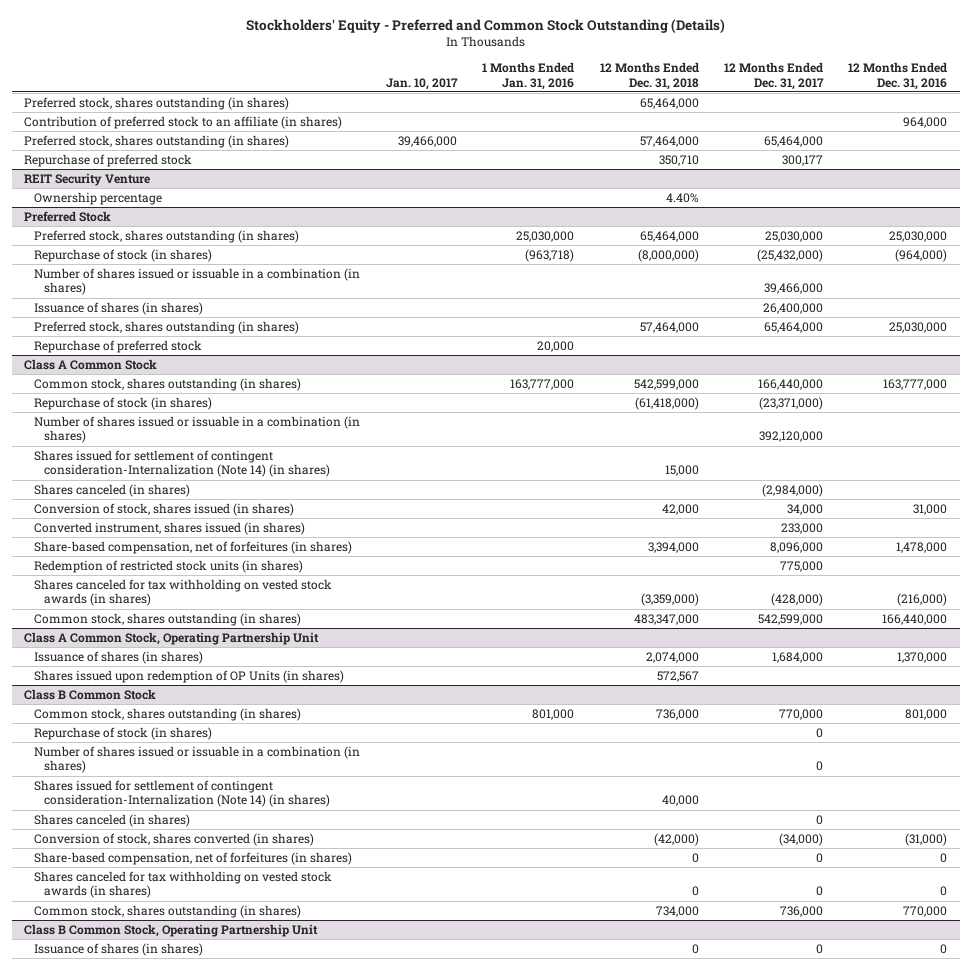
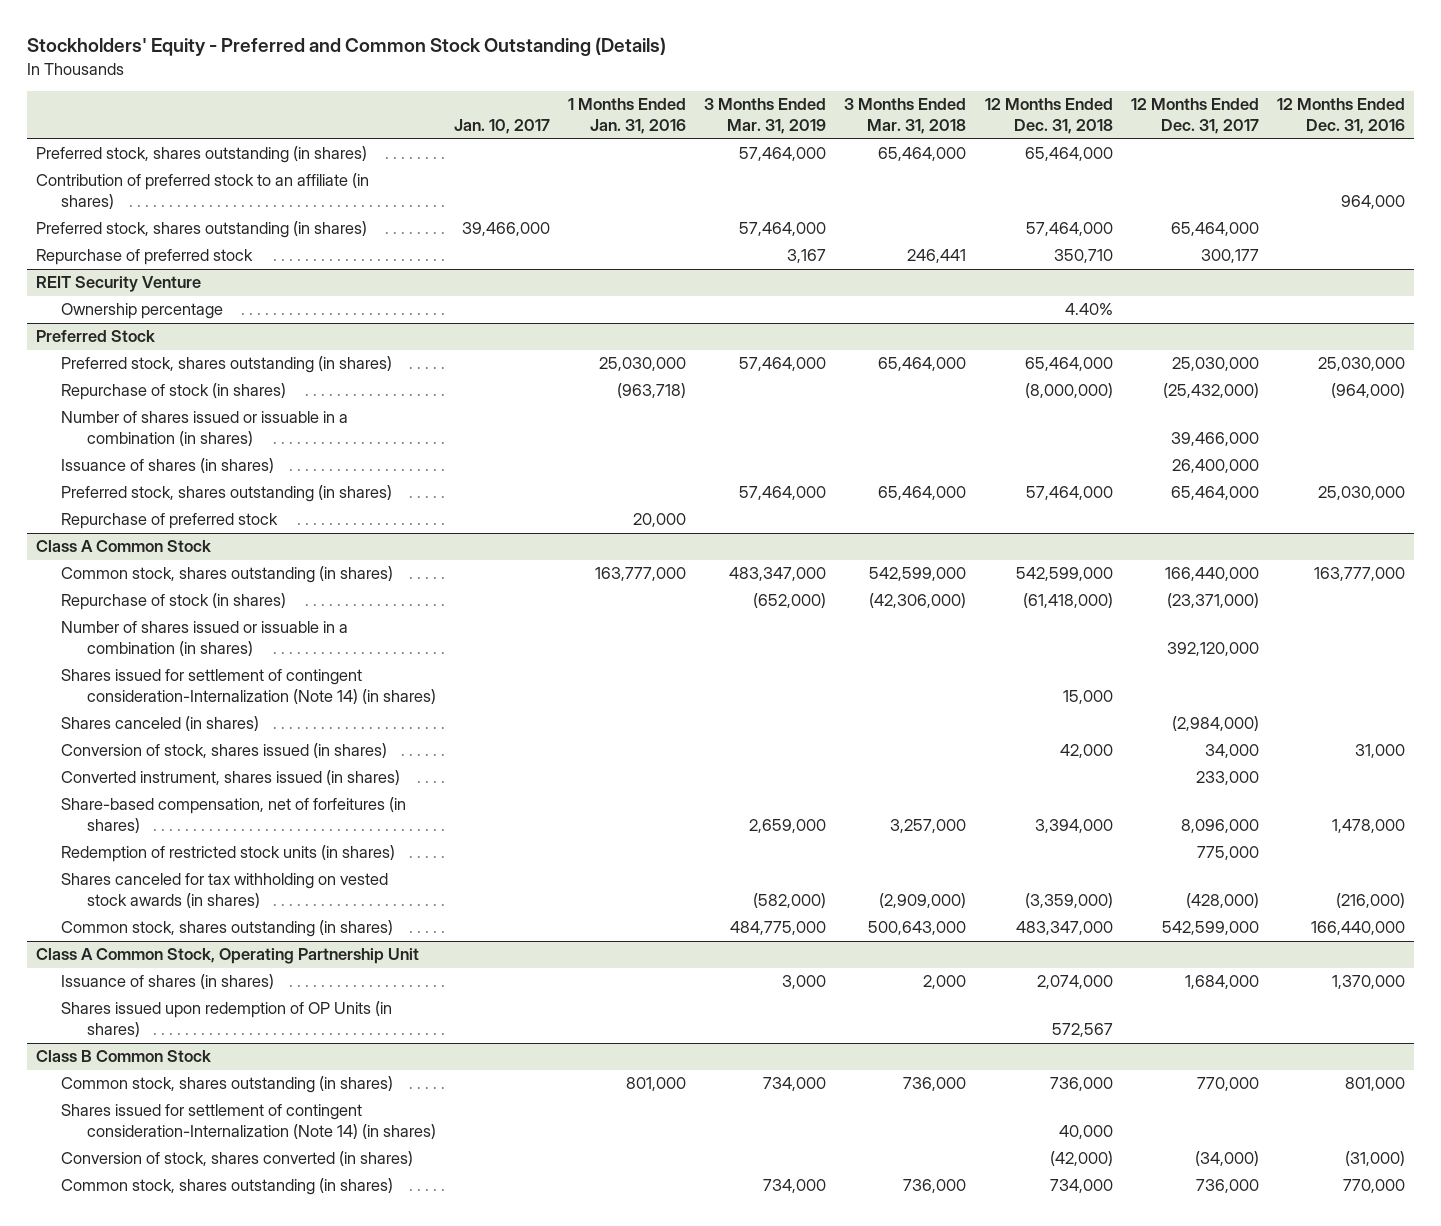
none -> [704,98,827,135] 3 Months Ended Mar. 31, 2019
none -> [844,98,967,135] 3 Months Ended Mar. 31, 2018
[34,726,213,740] Repurchase of stock (in shares) -> none
[34,745,361,774] Number of shares issued or issuable in a combination (in shares) -> none
[34,813,191,827] Shares canceled (in shares) -> none
[34,851,353,865] Share-based compensation, net of forfeitures (in shares) -> none
[34,870,333,899] Shares canceled for tax withholding on vested stock awards (in shares) -> none
[24,923,319,937] Class B Common Stock, Operating Partnership Unit -> none
[34,942,204,956] Issuance of shares (in shares) -> none

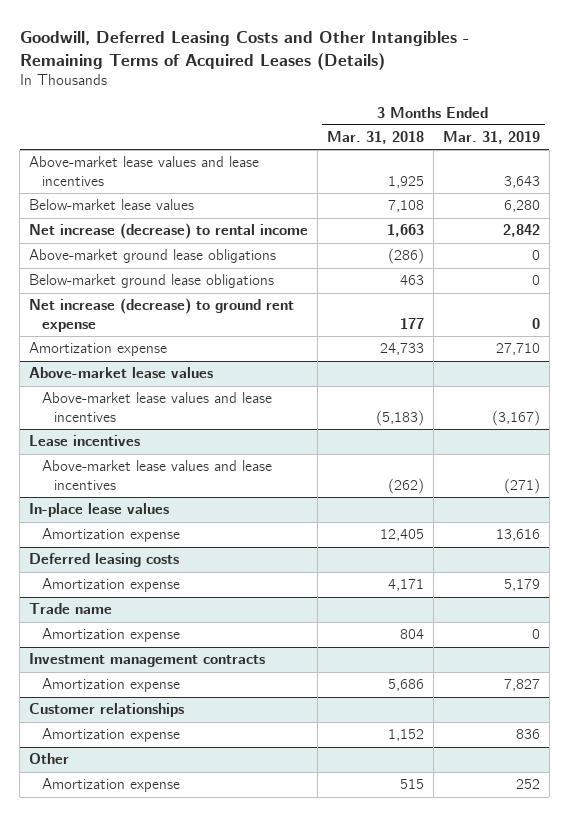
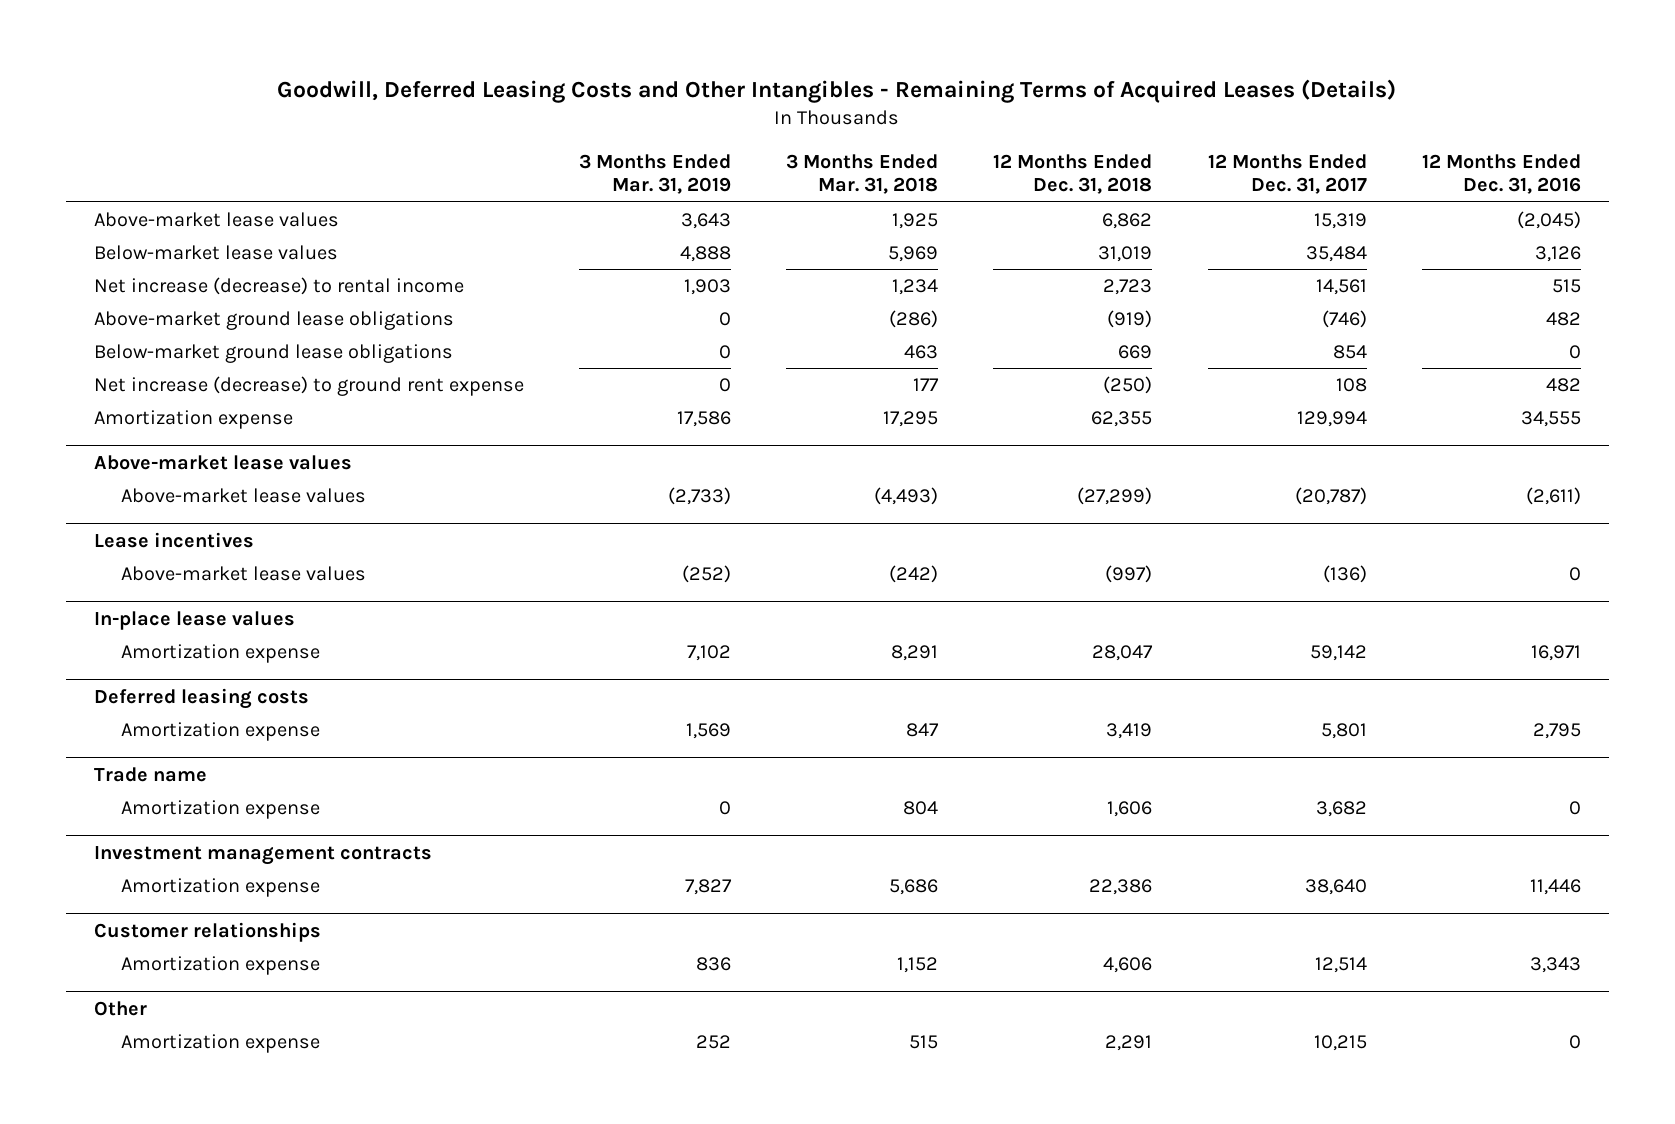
none -> [993,153,1153,195] 12 Months Ended Dec. 31, 2018
none -> [1207,153,1367,195] 12 Months Ended Dec. 31, 2017
none -> [1422,153,1582,195] 12 Months Ended Dec. 31, 2016
[29,156,260,186] Above-market lease values and lease incentives -> [93,211,339,227] Above-market lease values
[388,200,425,213] 7,108 -> [888,245,939,262] 5,969
[503,200,540,213] 6,280 -> [679,245,731,262] 4,888
[387,224,425,238] 1,663 -> [892,278,939,295] 1,234
[502,224,540,238] 2,842 -> [683,278,731,295] 1,903
[380,343,425,356] 24,733 -> [883,410,939,427] 17,295
[495,343,540,356] 27,710 -> [676,410,731,427] 17,586
[41,392,272,422] Above-market lease values and lease incentives -> [121,487,367,503] Above-market lease values
[376,409,425,426] (5,183) -> [874,486,939,505] (4,493)
[491,409,540,426] (3,167) -> [667,486,731,505] (2,733)
[41,460,272,490] Above-market lease values and lease incentives -> [121,565,367,581] Above-market lease values
[388,477,425,494] (262) -> [889,564,939,583] (242)
[503,477,540,494] (271) -> [681,564,731,583] (252)
[380,529,425,542] 12,405 -> [891,644,939,661] 8,291
[495,529,540,542] 13,616 -> [686,644,731,661] 7,102
[388,579,425,592] 4,171 -> [906,722,940,737] 847
[503,579,540,592] 5,179 -> [685,722,731,739] 1,569

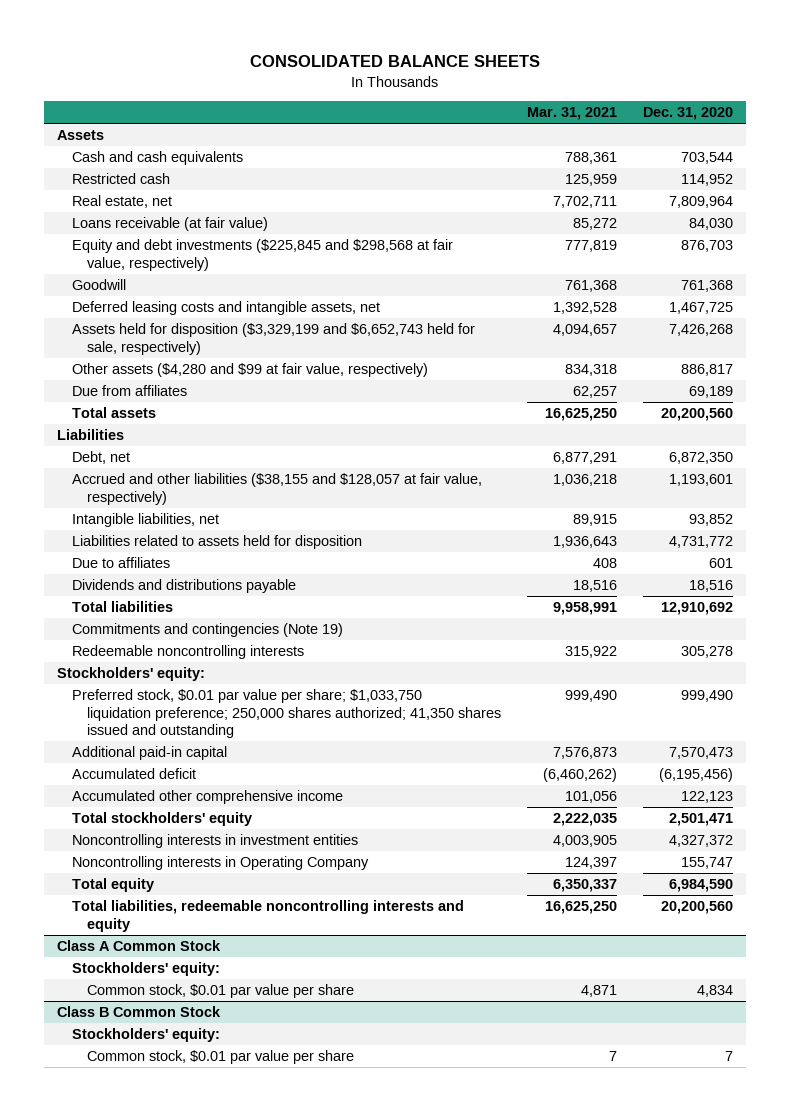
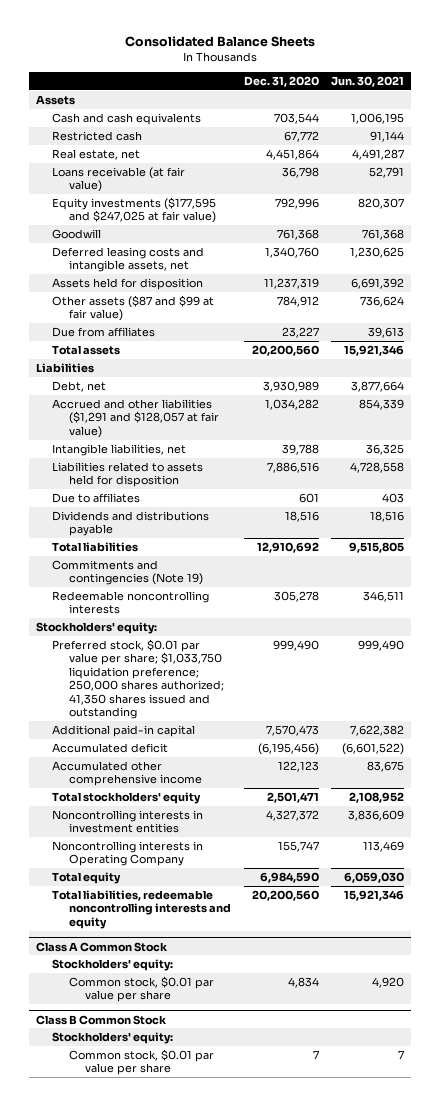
[250,54,541,67] CONSOLIDATED BALANCE SHEETS -> [124,36,315,48] Consolidated Balance Sheets
[526,107,617,121] Mar. 31, 2021 -> none
none -> [331,75,405,87] Jun. 30, 2021
[72,239,454,271] Equity and debt investments ($225,845 and $298,568 at fair value, respectively) -> none
[680,174,733,187] 114,952 -> [283,130,319,142] 67,772
[668,196,733,209] 7,809,964 -> [265,148,319,160] 4,451,864
[688,218,733,231] 84,030 -> [281,166,319,178] 36,798
none -> [52,196,217,224] Equity investments ($177,595 and $247,025 at fair value)
[72,323,476,355] Assets held for disposition ($3,329,199 and $6,652,743 held for sale, respectively) -> none
[668,302,733,315] 1,467,725 -> [264,246,319,258] 1,340,760
none -> [52,277,204,290] Assets held for disposition
[72,363,429,378] Other assets ($4,280 and $99 at fair value, respectively) -> [52,294,215,322] Other assets ($87 and $99 at fair value)
[680,364,733,377] 886,817 -> [276,295,319,307] 784,912
[688,386,733,399] 69,189 -> [281,326,319,338] 23,227
[668,452,733,465] 6,872,350 -> [262,380,319,392] 3,930,989
[72,473,483,505] Accrued and other liabilities ($38,155 and $128,057 at fair value, respectively) -> [52,398,219,438] Accrued and other liabilities ($1,291 and $128,057 at fair value)
[668,474,733,487] 1,193,601 -> [264,398,319,410] 1,034,282
[688,514,733,527] 93,852 -> [281,443,319,455] 39,788
[668,536,733,549] 4,731,772 -> [266,461,319,473] 7,886,516

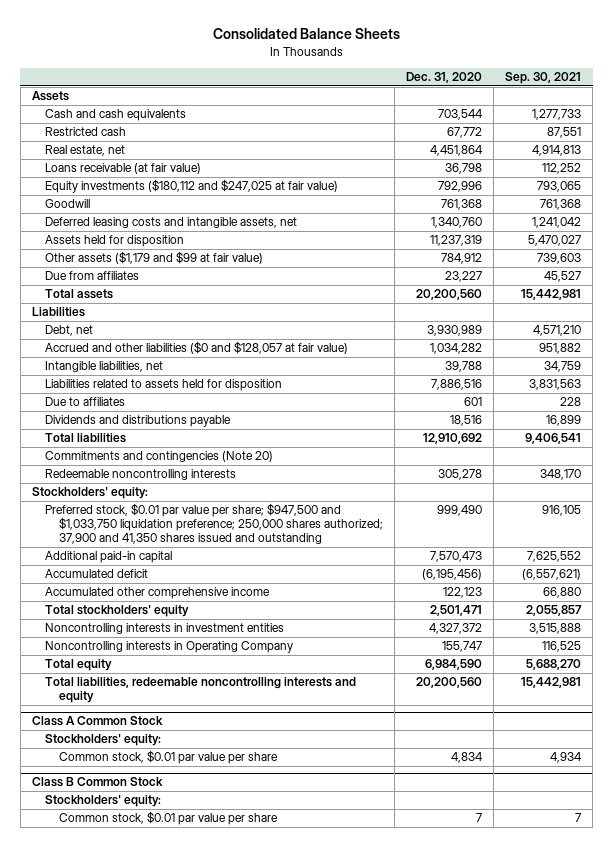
[331,75,405,87] Jun. 30, 2021 -> none
none -> [505,72,582,85] Sep. 30, 2021
[52,196,217,224] Equity investments ($177,595 and $247,025 at fair value) -> [45,179,339,194] Equity investments ($180,112 and $247,025 at fair value)
[52,294,215,322] Other assets ($87 and $99 at fair value) -> [45,251,264,265] Other assets ($1,179 and $99 at fair value)
[52,398,219,438] Accrued and other liabilities ($1,291 and $128,057 at fair value) -> [45,341,349,355] Accrued and other liabilities ($0 and $128,057 at fair value)
[52,559,203,586] Commitments and contingencies (Note 19) -> [45,451,274,463] Commitments and contingencies (Note 20)
[52,638,224,720] Preferred stock, $0.01 par value per share; $1,033,750 liquidation preference; 250,000 shares authorized; 41,350 shares issued and outstanding -> [45,503,383,545] Preferred stock, $0.01 par value per share; $947,500 and $1,033,750 liquidation preference; 250,000 shares authorized; 37,900 and 41,350 shares issued and outstanding

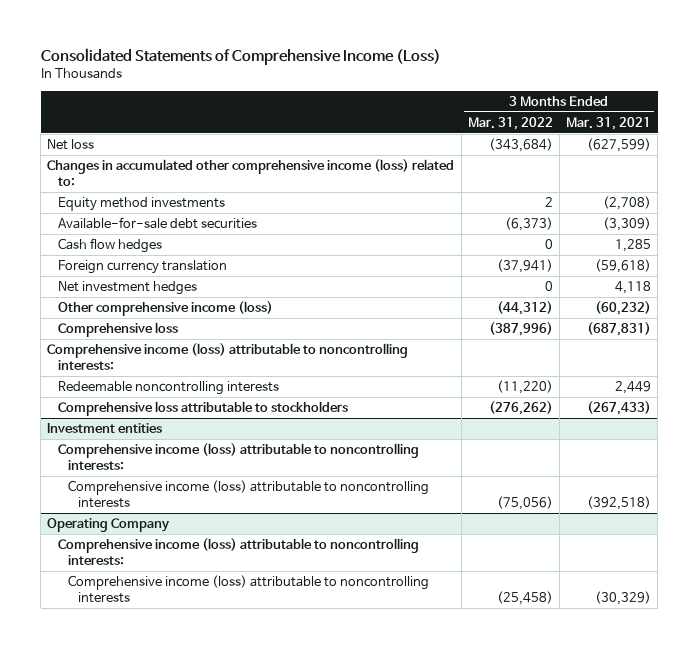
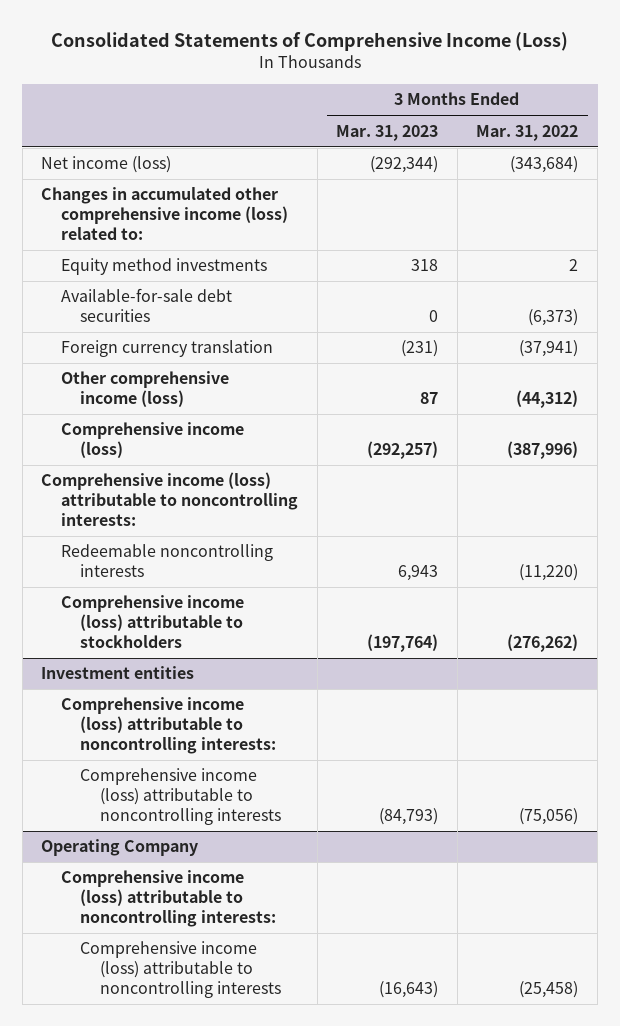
[566,116,652,130] Mar. 31, 2021 -> none
none -> [336,124,439,141] Mar. 31, 2023
[47,138,95,150] Net loss -> [41,156,172,174] Net income (loss)
[57,237,162,253] Cash flow hedges -> none
[57,280,197,295] Net investment hedges -> none
[57,321,178,337] Comprehensive loss -> [60,422,244,459] Comprehensive income (loss)
[57,400,348,416] Comprehensive loss attributable to stockholders -> [60,595,244,649] Comprehensive income (loss) attributable to stockholders

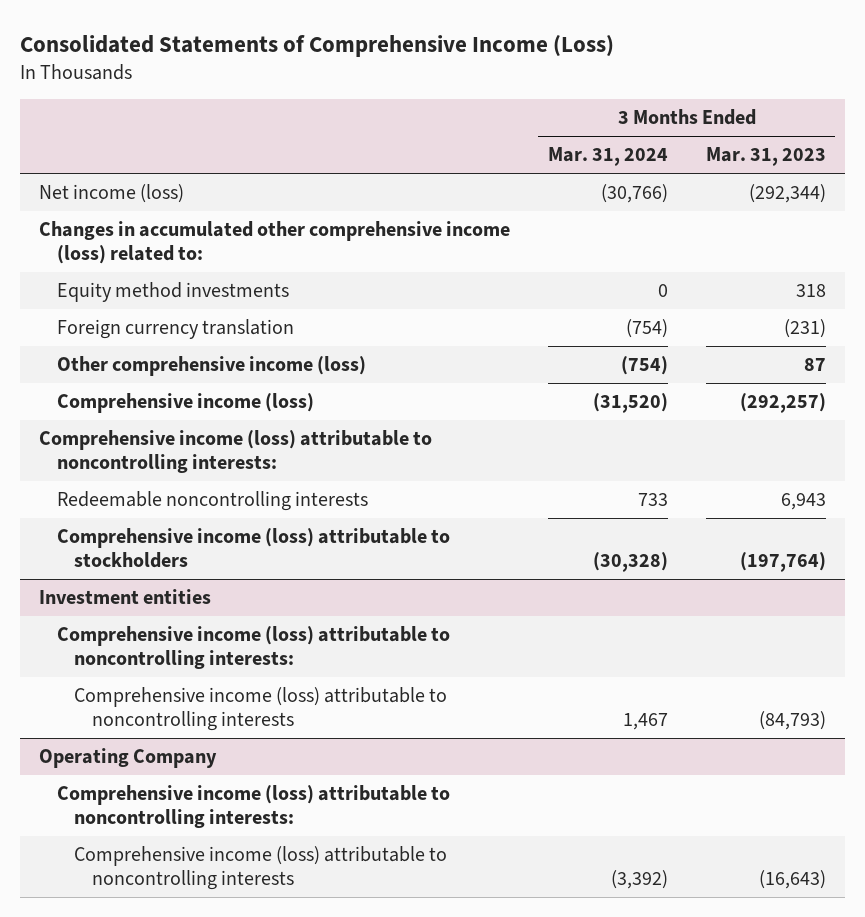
[476,124,579,141] Mar. 31, 2022 -> none
none -> [547,147,668,167] Mar. 31, 2024
[60,288,232,323] Available-for-sale debt securities -> none

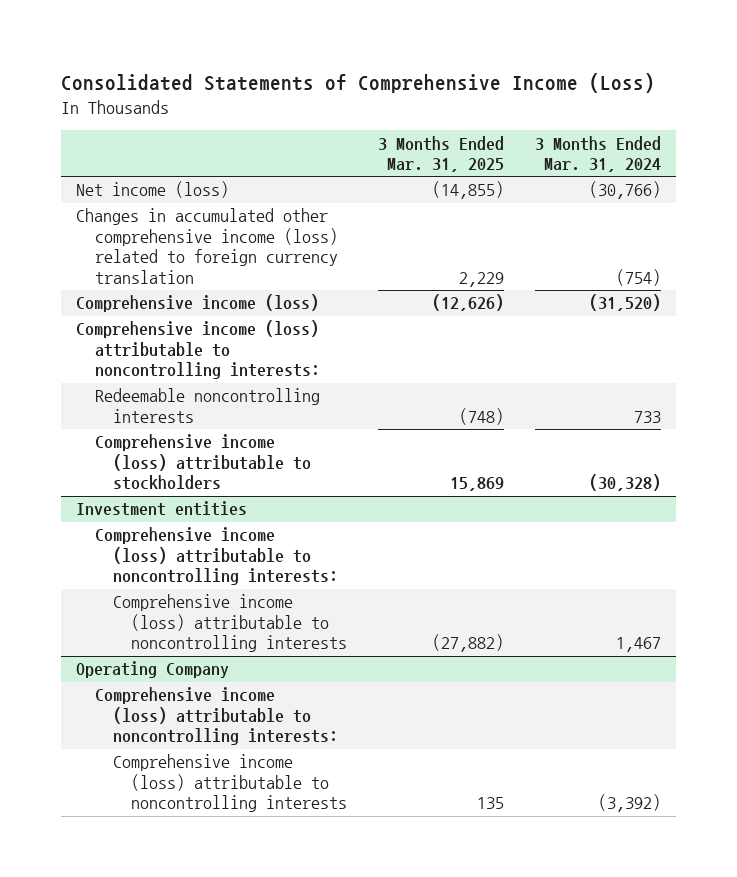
[705,147,826,167] Mar. 31, 2023 -> none
none -> [378,135,505,173] 3 Months Ended Mar. 31, 2025
[39,221,511,264] Changes in accumulated other comprehensive income (loss) related to: -> none
[56,282,289,303] Equity method investments -> none
[56,356,366,377] Other comprehensive income (loss) -> none
[56,319,294,340] Foreign currency translation -> [76,208,338,284] Changes in accumulated other comprehensive income (loss) related to foreign currency translation

